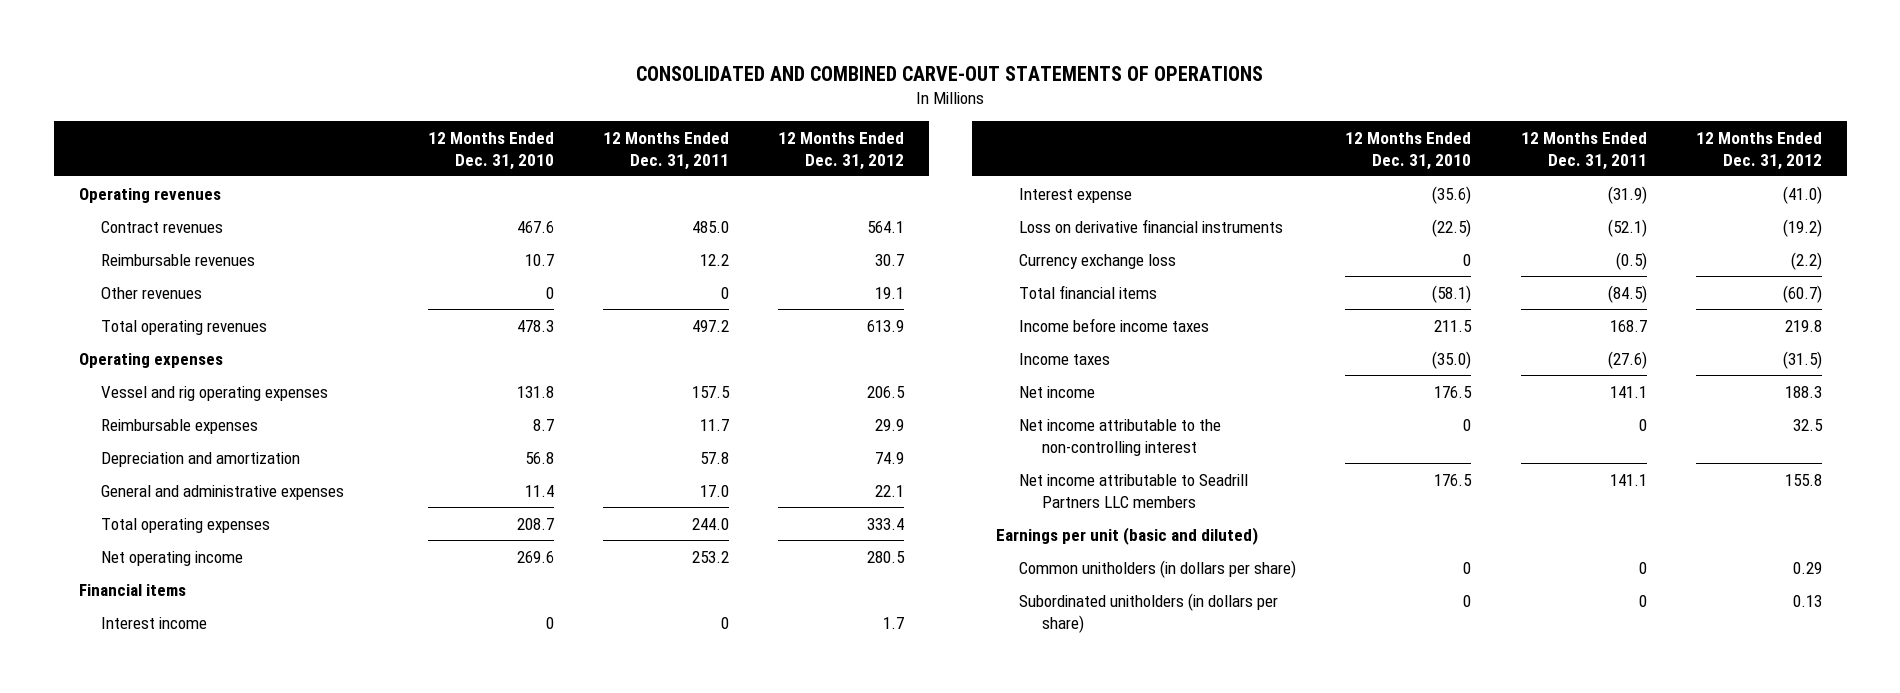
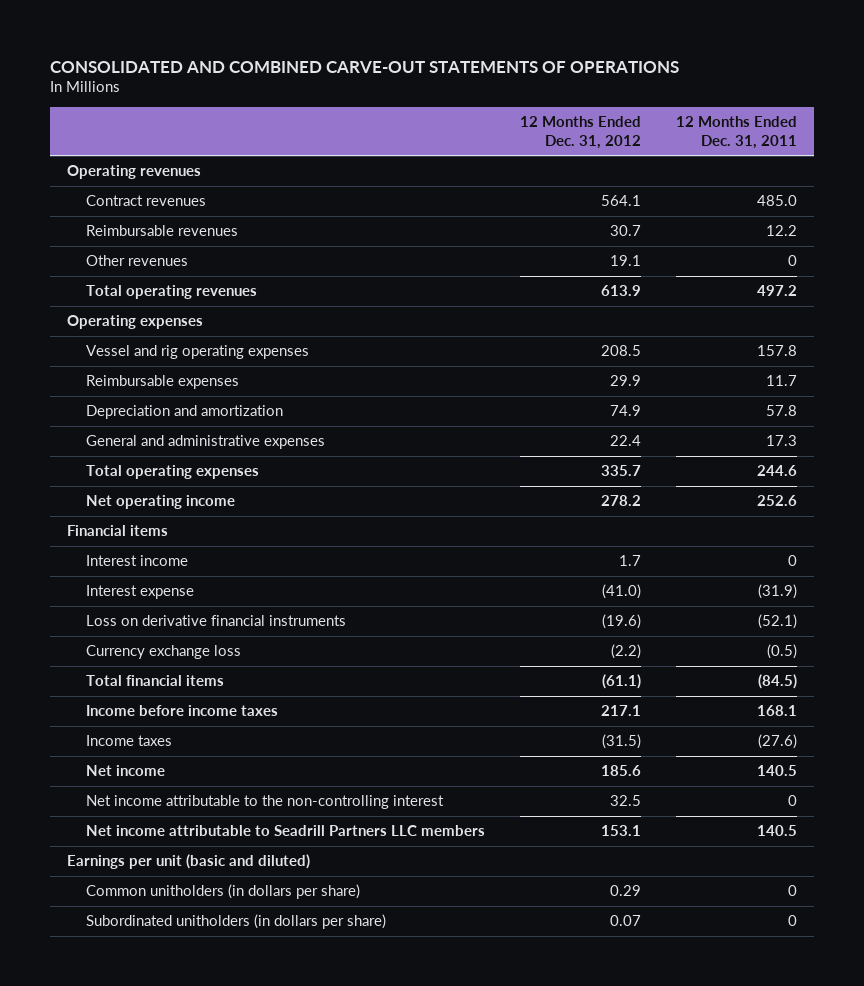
[427,131,554,170] 12 Months Ended Dec. 31, 2010 -> none
[691,385,730,398] 157.5 -> [756,345,797,357] 157.8
[867,385,906,398] 206.5 -> [601,345,642,357] 208.5
[699,484,729,497] 17.0 -> [765,435,797,447] 17.3
[875,484,905,497] 22.1 -> [610,435,642,447] 22.4
[691,517,729,530] 244.0 -> [756,465,797,477] 244.6
[867,517,905,530] 333.4 -> [601,465,642,477] 335.7
[691,550,729,563] 253.2 -> [756,495,797,507] 252.6
[867,550,906,563] 280.5 -> [601,495,642,507] 278.2
[1782,218,1822,237] (19.2) -> [602,614,642,630] (19.6)
[1782,284,1822,303] (60.7) -> [602,674,642,690] (61.1)
[1609,319,1647,332] 168.7 -> [756,705,797,717] 168.1
[1784,319,1822,332] 219.8 -> [601,705,642,717] 217.1
[1609,385,1647,398] 141.1 -> [756,765,797,777] 140.5
[1784,385,1822,398] 188.3 -> [601,765,642,777] 185.6
[1609,473,1647,486] 141.1 -> [756,825,797,837] 140.5
[1784,473,1822,486] 155.8 -> [601,825,642,837] 153.1
[1792,594,1822,607] 0.13 -> [610,915,642,927] 0.07

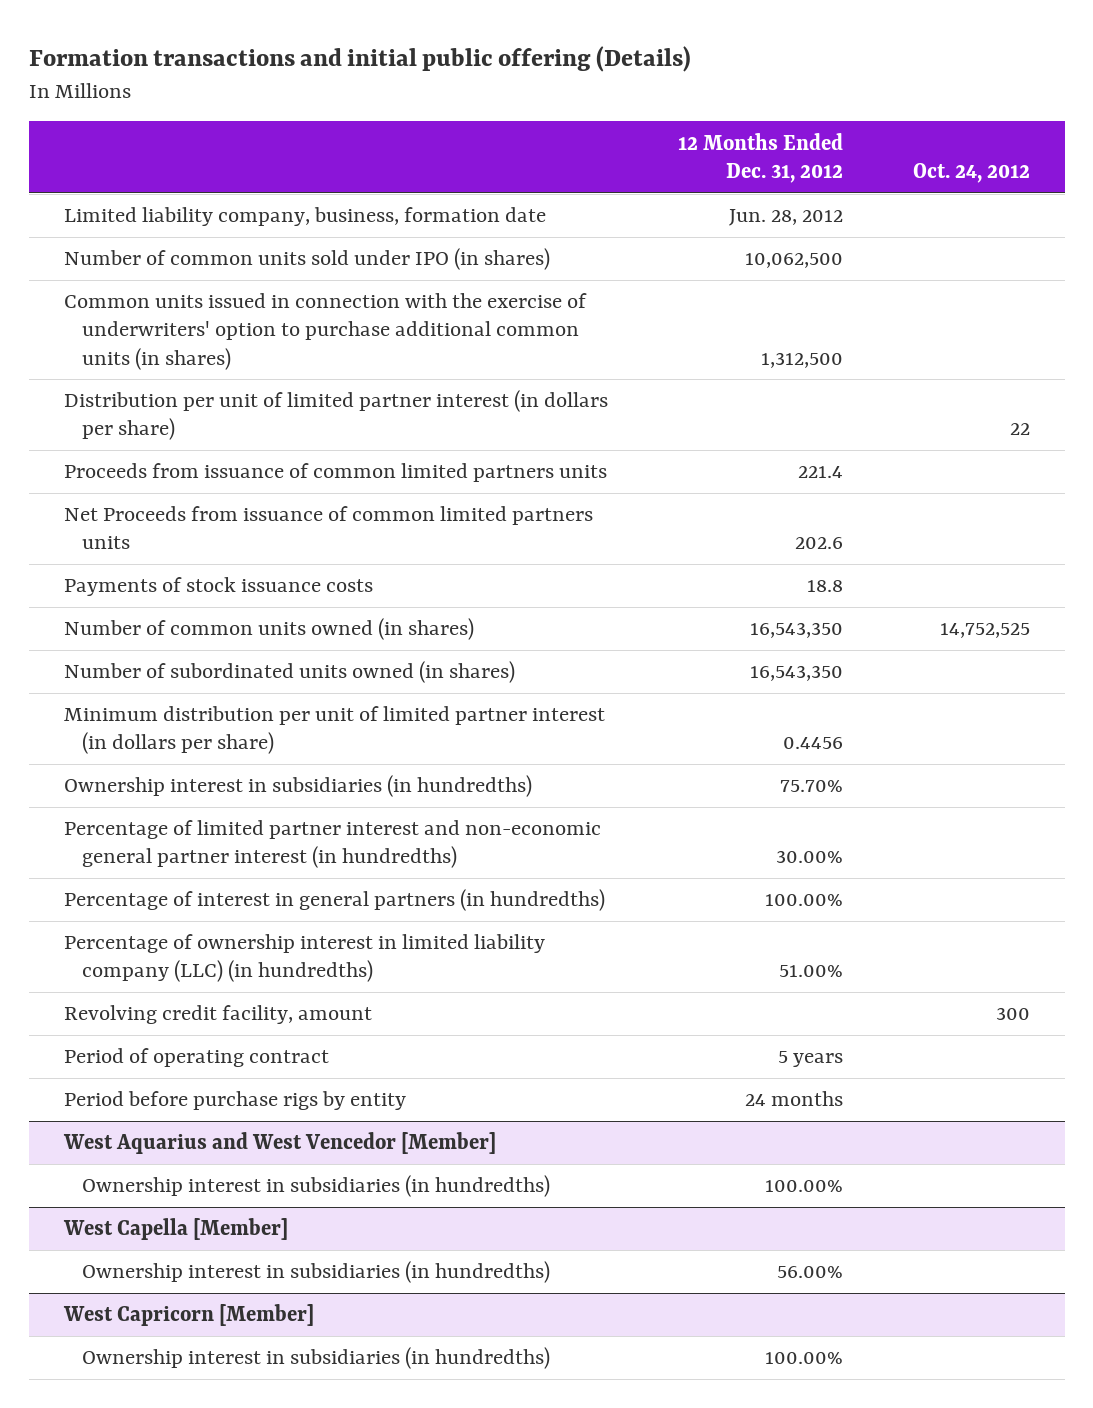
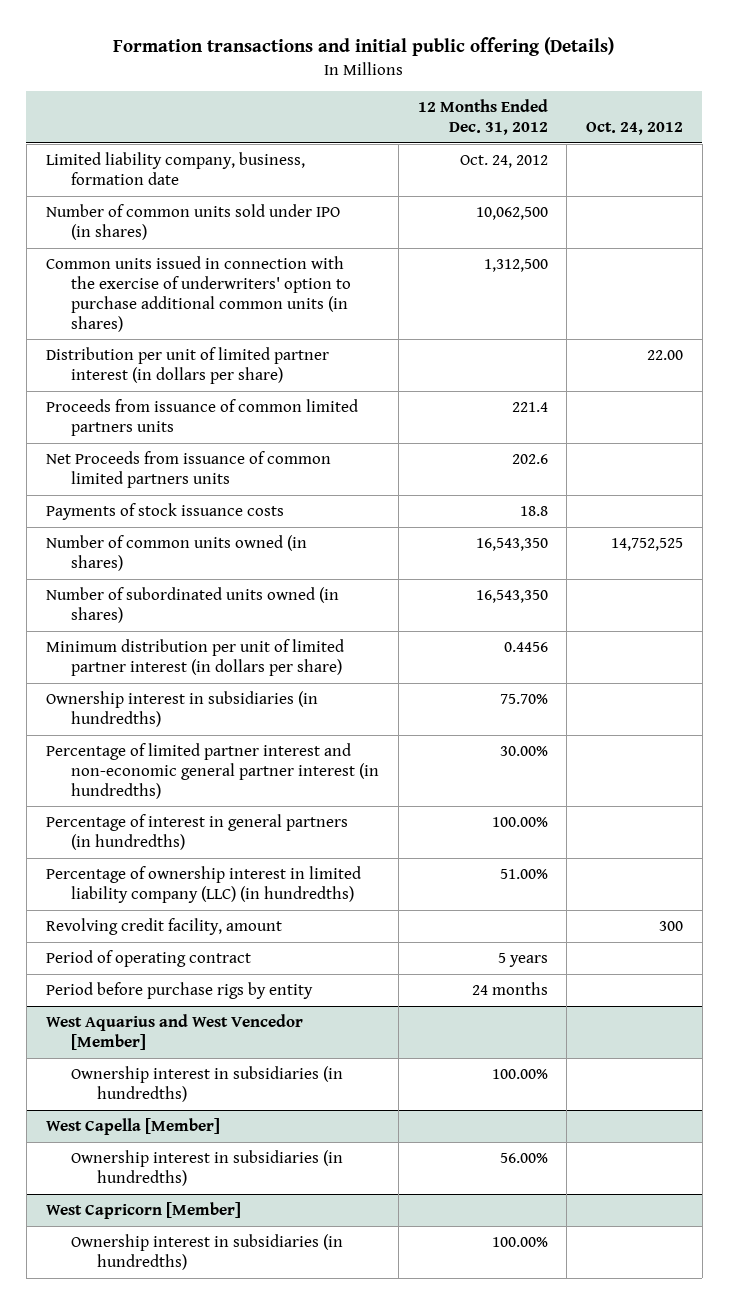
[728,209,843,227] Jun. 28, 2012 -> [459,155,548,169] Oct. 24, 2012
[1009,423,1030,436] 22 -> [647,350,684,361] 22.00

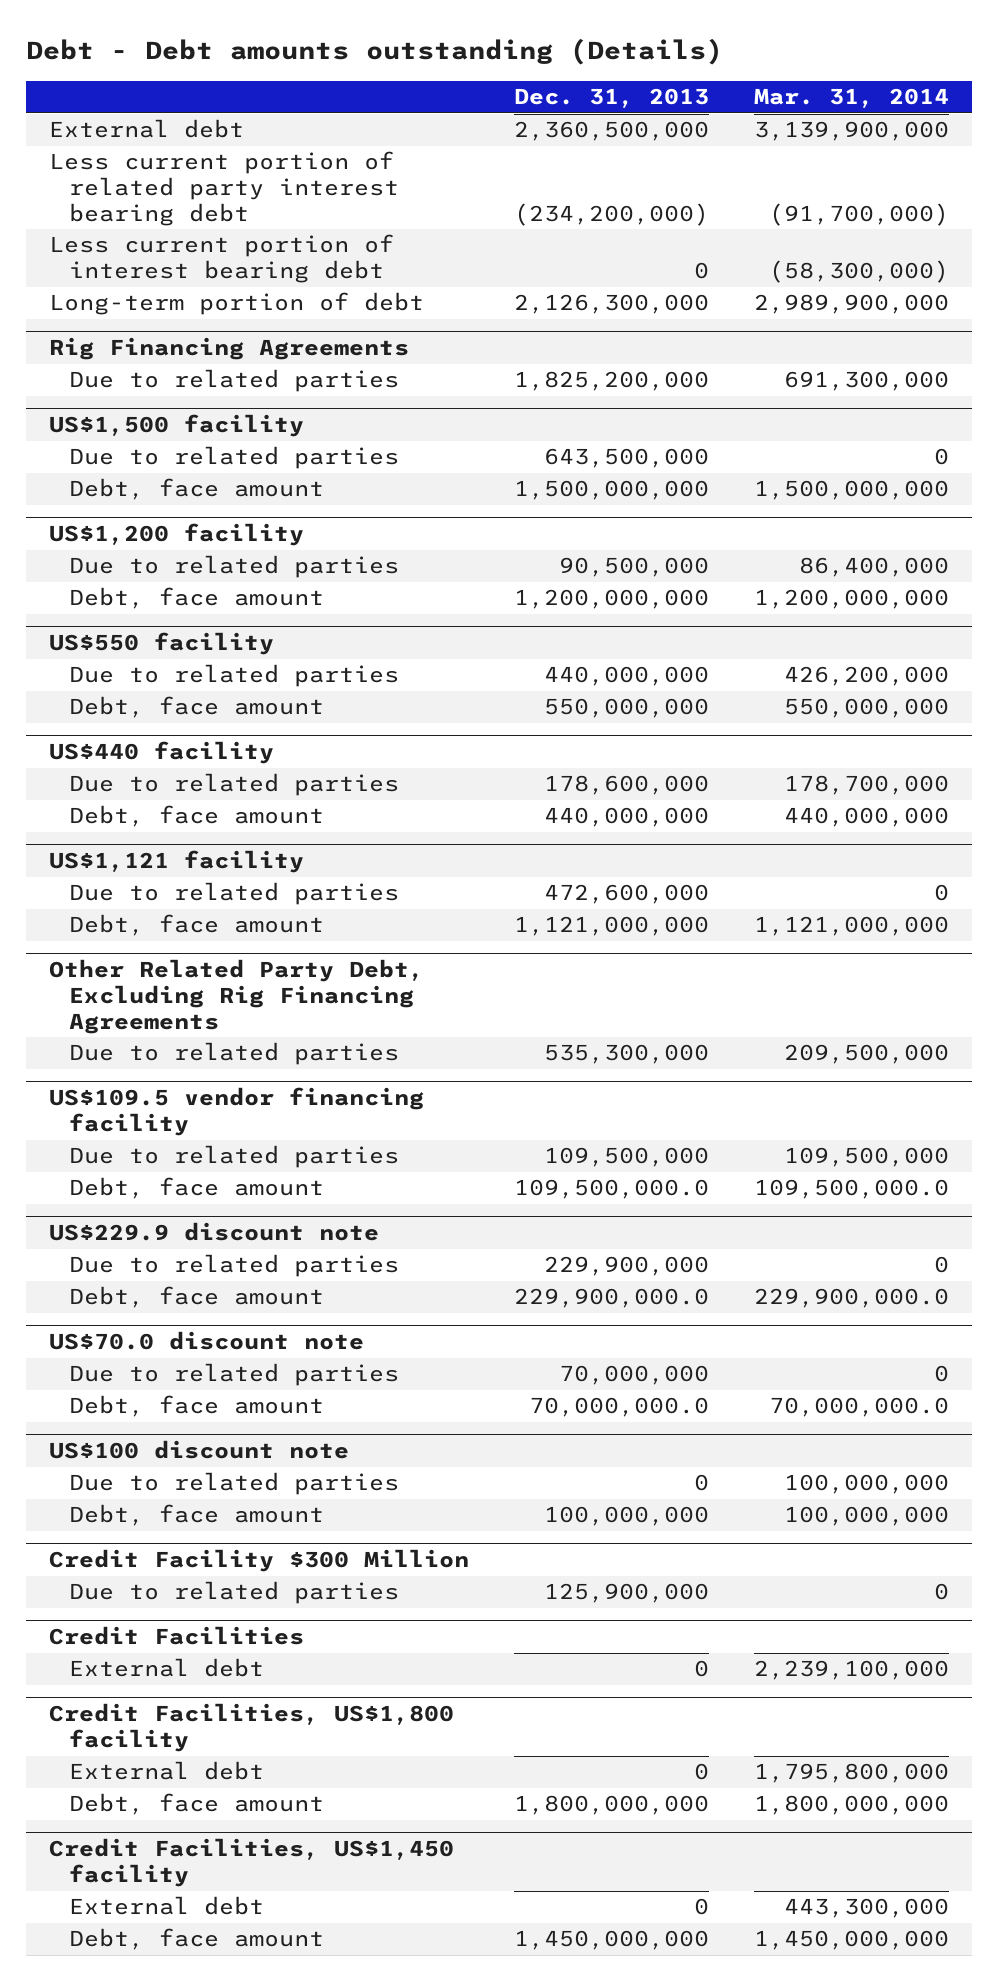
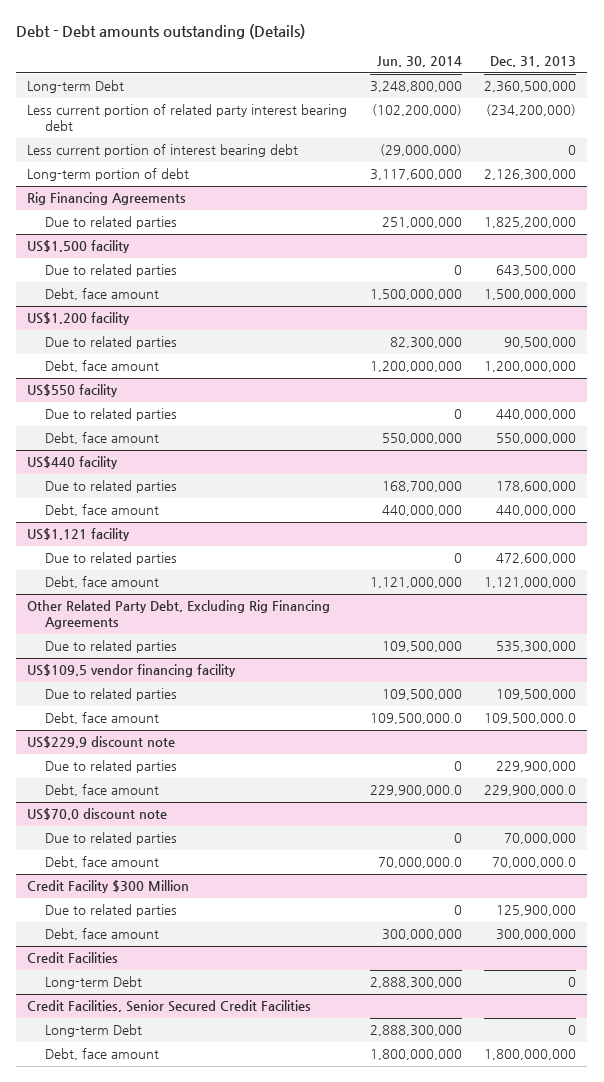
[754,88,950,109] Mar. 31, 2014 -> none
none -> [376,56,462,68] Jun. 30, 2014
[48,119,244,139] External debt -> [27,80,125,94] Long-term Debt
[48,1440,349,1460] US$100 discount note -> none
[68,1472,399,1496] Due to related parties -> none
[68,1504,324,1527] Debt, face amount -> none
none -> [44,928,159,941] Debt, face amount
[48,1703,454,1752] Credit Facilities, US$1,800 facility -> none
[68,1658,264,1678] External debt -> [44,976,142,990] Long-term Debt
none -> [27,1000,312,1013] Credit Facilities, Senior Secured Credit Facilities
[68,1761,264,1781] External debt -> [44,1024,142,1038] Long-term Debt
[48,1838,454,1887] Credit Facilities, US$1,450 facility -> none
[68,1896,264,1916] External debt -> none
[68,1928,324,1951] Debt, face amount -> none

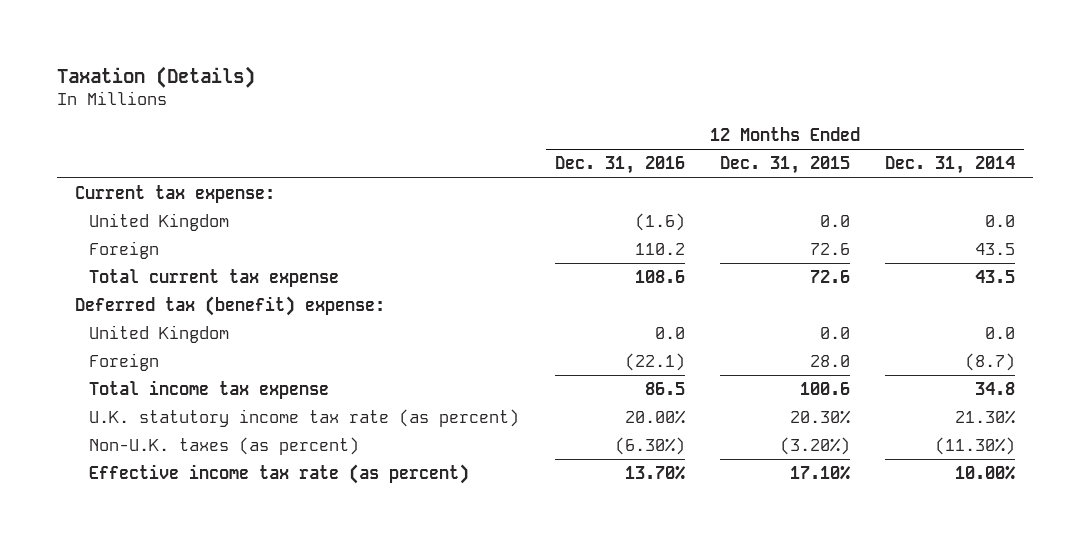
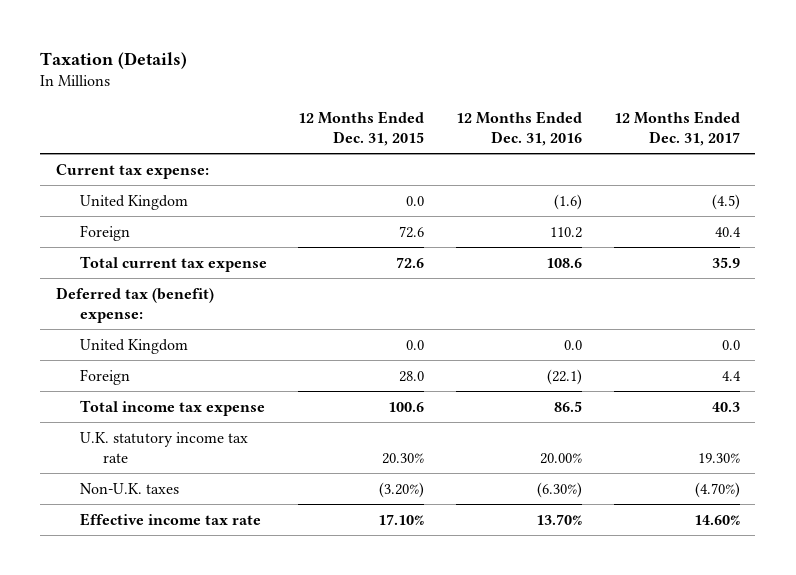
[885,156,1016,175] Dec. 31, 2014 -> none
none -> [613,110,740,147] 12 Months Ended Dec. 31, 2017
[89,408,520,427] U.K. statutory income tax rate (as percent) -> [79,431,248,463] U.K. statutory income tax rate
[89,436,360,455] Non-U.K. taxes (as percent) -> [79,482,179,494] Non-U.K. taxes
[89,463,470,484] Effective income tax rate (as percent) -> [79,512,261,526] Effective income tax rate

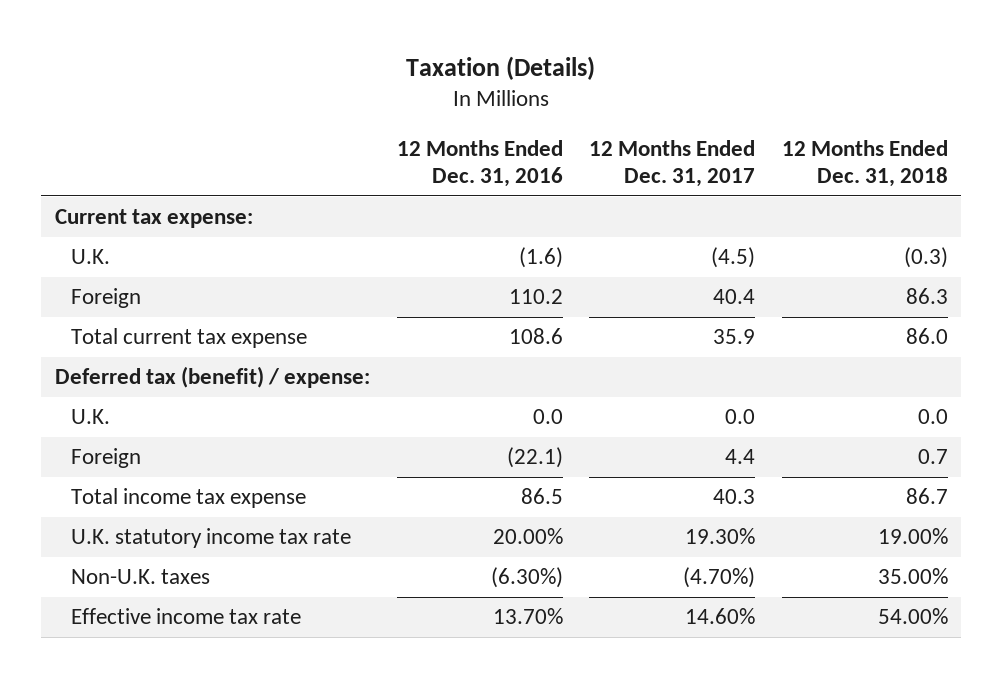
[298,110,425,147] 12 Months Ended Dec. 31, 2015 -> none
none -> [782,140,949,188] 12 Months Ended Dec. 31, 2018
[79,194,188,210] United Kingdom -> [71,249,111,265] U.K.
[56,286,215,323] Deferred tax (benefit) expense: -> [54,366,370,389] Deferred tax (benefit) / expense:
[79,338,188,354] United Kingdom -> [71,409,111,425] U.K.

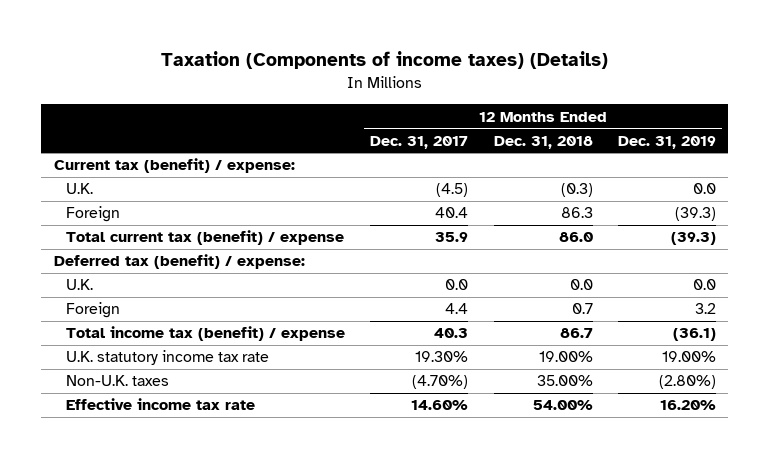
[406,56,596,81] Taxation (Details) -> [160,51,608,70] Taxation (Components of income taxes) (Details)
[396,140,563,188] 12 Months Ended Dec. 31, 2016 -> none
none -> [617,135,716,149] Dec. 31, 2019
[54,209,253,229] Current tax expense: -> [53,158,295,174] Current tax (benefit) / expense:
[71,328,308,349] Total current tax expense -> [66,230,345,246] Total current tax (benefit) / expense
[71,488,307,509] Total income tax expense -> [66,326,346,342] Total income tax (benefit) / expense

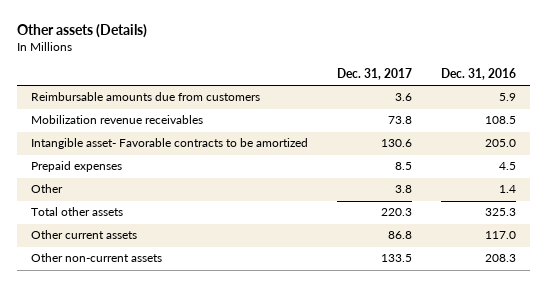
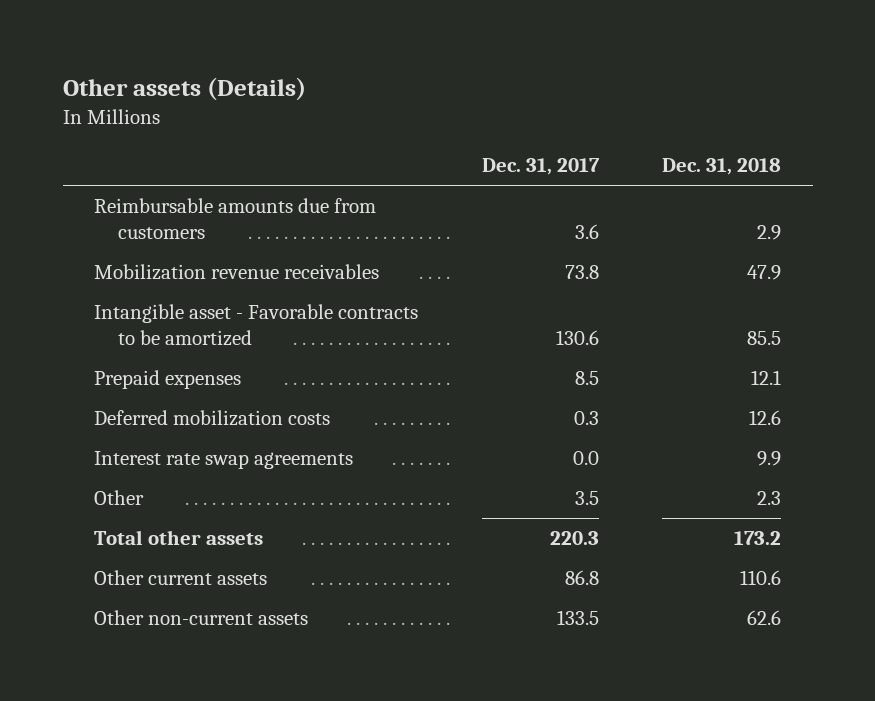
[440,68,516,81] Dec. 31, 2016 -> none
none -> [662,158,782,176] Dec. 31, 2018
[31,138,309,150] Intangible asset- Favorable contracts to be amortized -> [94,304,419,347] Intangible asset - Favorable contracts to be amortized
none -> [94,410,331,427] Deferred mobilization costs
none -> [94,451,354,470] Interest rate swap agreements
[395,185,413,194] 3.8 -> [574,491,599,506] 3.5

